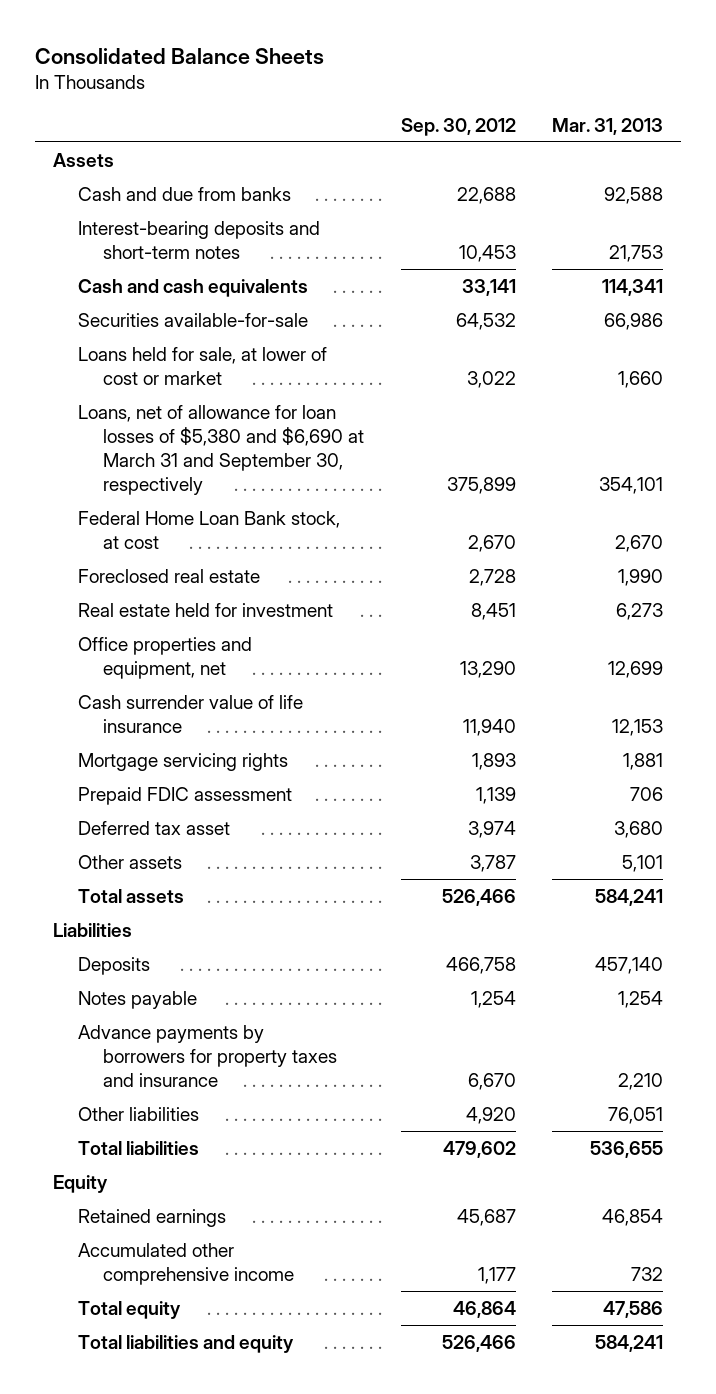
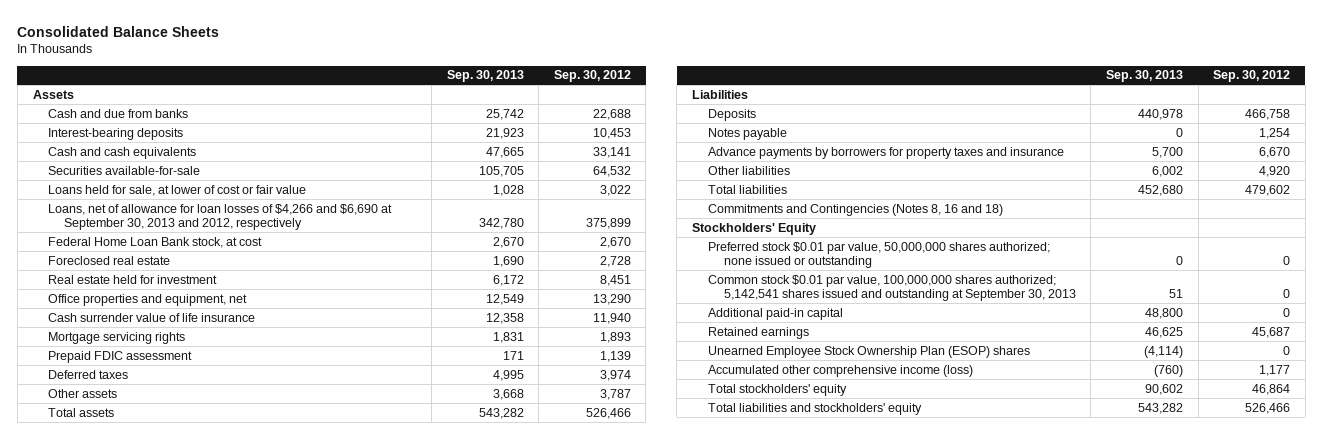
[551,117,663,135] Mar. 31, 2013 -> none
none -> [446,70,524,83] Sep. 30, 2013
[78,220,321,259] Interest-bearing deposits and short-term notes -> [48,127,184,140] Interest-bearing deposits
[78,346,328,385] Loans held for sale, at lower of cost or market -> [48,184,307,196] Loans held for sale, at lower of cost or fair value
[78,404,365,496] Loans, net of allowance for loan losses of $5,380 and $6,690 at March 31 and September 30, respectively -> [48,203,393,230] Loans, net of allowance for loan losses of $4,266 and $6,690 at September 30, 2013 and 2012, respectively
[78,820,231,835] Deferred tax asset -> [48,369,129,379] Deferred taxes
none -> [707,203,1003,216] Commitments and Contingencies (Notes 8, 16 and 18)
[52,1174,108,1193] Equity -> [691,222,816,235] Stockholders' Equity
none -> [707,241,1050,268] Preferred stock $0.01 par value, 50,000,000 shares authorized; none issued or outstanding
none -> [707,274,1076,301] Common stock $0.01 par value, 100,000,000 shares authorized; 5,142,541 shares issued and outstanding at September 30, 2013
none -> [707,307,843,320] Additional paid-in capital
none -> [707,345,1030,358] Unearned Employee Stock Ownership Plan (ESOP) shares
[78,1242,295,1285] Accumulated other comprehensive income -> [707,364,973,377] Accumulated other comprehensive income (loss)
[78,1300,182,1319] Total equity -> [707,383,847,396] Total stockholders' equity
[78,1334,295,1353] Total liabilities and equity -> [707,402,922,415] Total liabilities and stockholders' equity

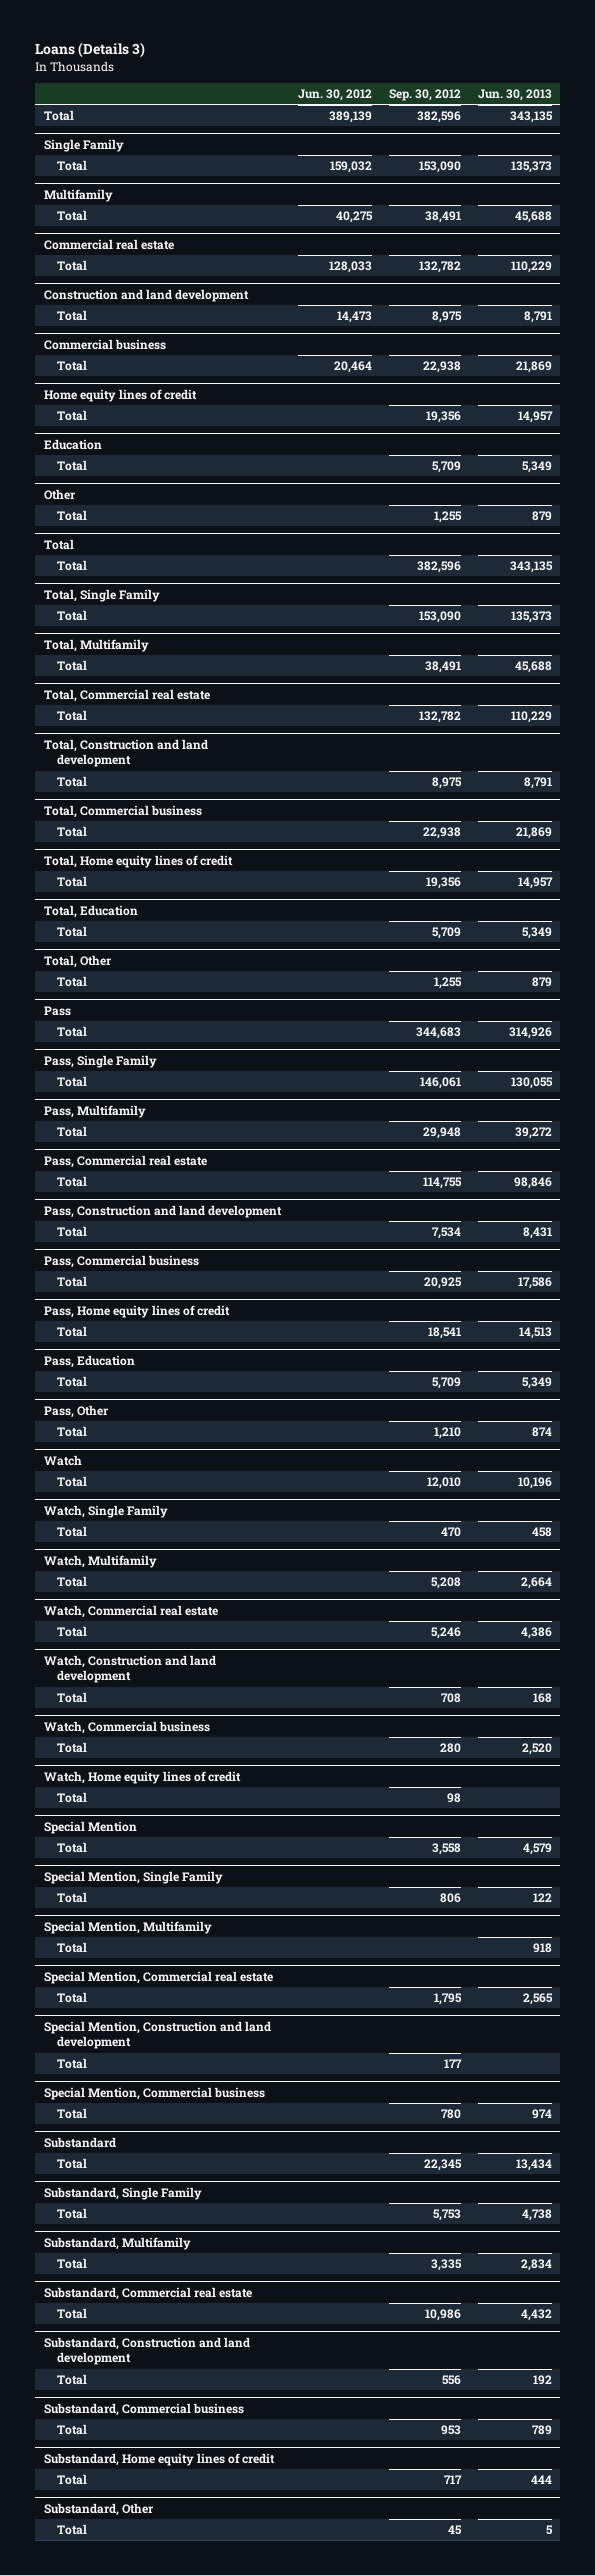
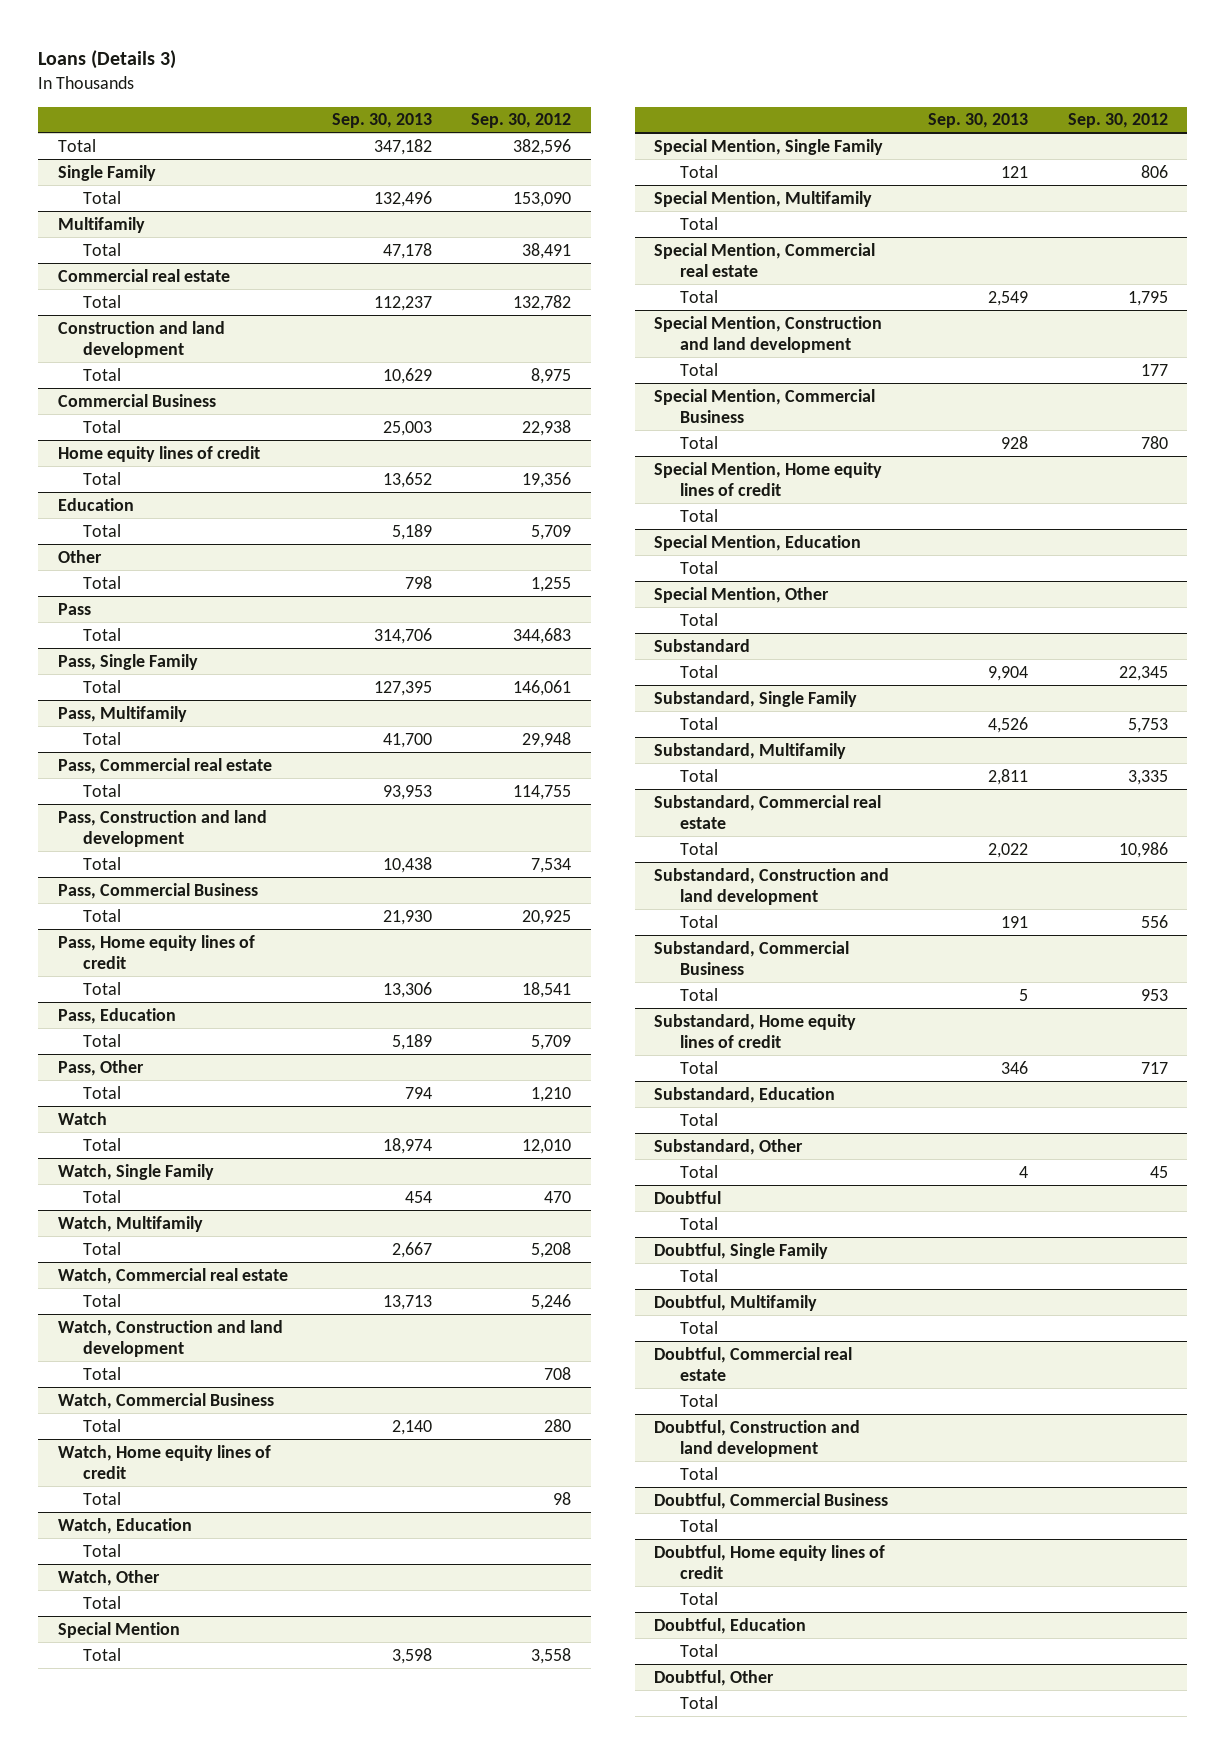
[297,88,372,101] Jun. 30, 2012 -> none
[477,88,552,101] Jun. 30, 2013 -> none
none -> [331,113,432,129] Sep. 30, 2013
[43,338,166,350] Commercial business -> [57,393,216,407] Commercial Business
[43,538,74,550] Total -> none
[56,560,87,572] Total -> none
[43,588,160,602] Total, Single Family -> none
[56,610,87,622] Total -> none
[43,638,149,652] Total, Multifamily -> none
[56,660,87,672] Total -> none
[43,688,210,702] Total, Commercial real estate -> none
[56,710,87,722] Total -> none
[43,738,208,768] Total, Construction and land development -> none
[56,776,87,788] Total -> none
[43,804,202,818] Total, Commercial business -> none
[56,826,87,838] Total -> none
[43,854,233,868] Total, Home equity lines of credit -> none
[56,876,87,888] Total -> none
[43,904,138,918] Total, Education -> none
[56,926,87,938] Total -> none
[43,954,112,968] Total, Other -> none
[56,976,87,988] Total -> none
[43,1254,199,1268] Pass, Commercial business -> [57,882,258,899] Pass, Commercial Business
[43,1720,210,1734] Watch, Commercial business -> [57,1392,274,1409] Watch, Commercial Business
none -> [57,1517,192,1534] Watch, Education
none -> [83,1543,122,1557] Total
none -> [57,1569,160,1586] Watch, Other
none -> [83,1595,122,1609] Total
[43,2086,265,2100] Special Mention, Commercial business -> [654,388,876,423] Special Mention, Commercial Business
none -> [654,461,883,496] Special Mention, Home equity lines of credit
none -> [679,508,718,522] Total
none -> [654,534,862,551] Special Mention, Education
none -> [679,560,718,574] Total
none -> [654,586,830,603] Special Mention, Other
none -> [679,612,718,626] Total
[43,2402,244,2416] Substandard, Commercial business -> [654,940,850,975] Substandard, Commercial Business
none -> [654,1086,836,1103] Substandard, Education
none -> [679,1112,718,1126] Total
none -> [654,1190,722,1204] Doubtful
none -> [679,1216,718,1230] Total
none -> [654,1242,829,1259] Doubtful, Single Family
none -> [679,1268,718,1282] Total
none -> [654,1294,818,1311] Doubtful, Multifamily
none -> [679,1320,718,1334] Total
none -> [654,1346,853,1381] Doubtful, Commercial real estate
none -> [679,1393,718,1407] Total
none -> [654,1419,861,1457] Doubtful, Construction and land development
none -> [679,1466,718,1480] Total
none -> [654,1492,889,1509] Doubtful, Commercial Business
none -> [679,1518,718,1532] Total
none -> [654,1544,886,1579] Doubtful, Home equity lines of credit
none -> [679,1591,718,1605] Total
none -> [654,1617,807,1634] Doubtful, Education
none -> [679,1643,718,1657] Total
none -> [654,1669,775,1686] Doubtful, Other
none -> [679,1695,718,1709] Total

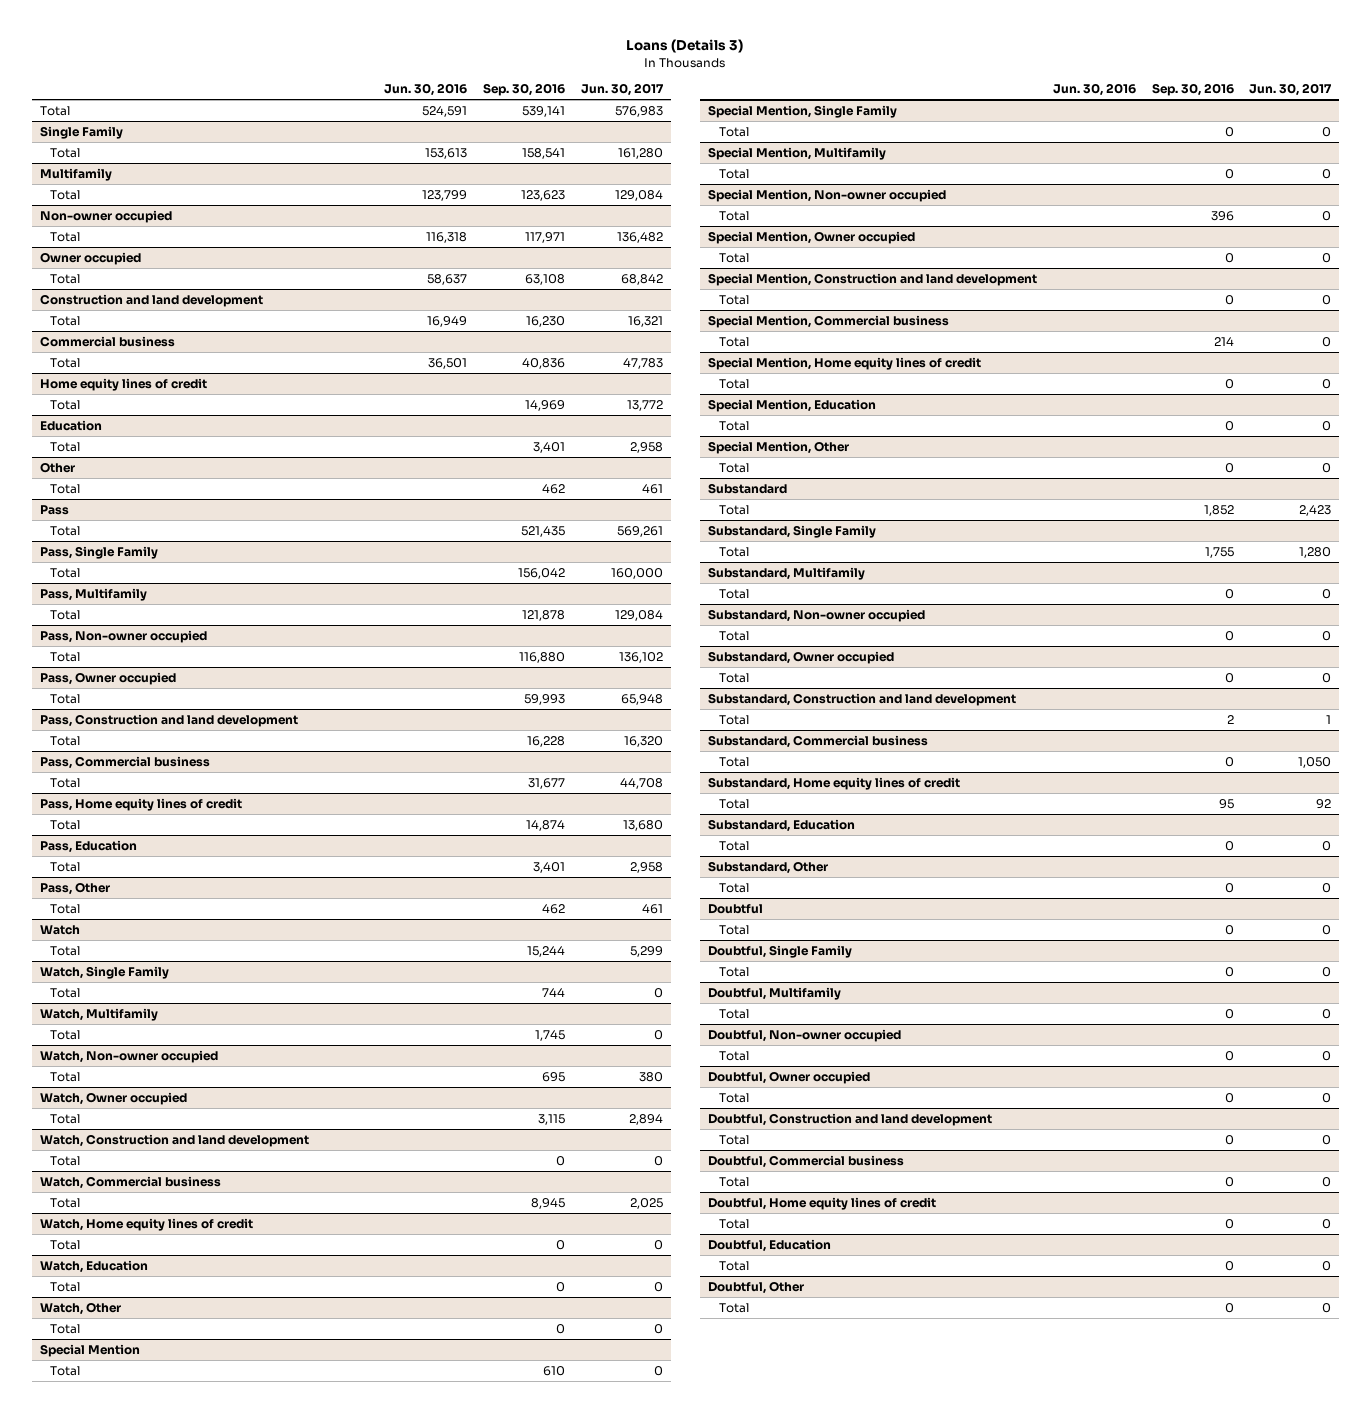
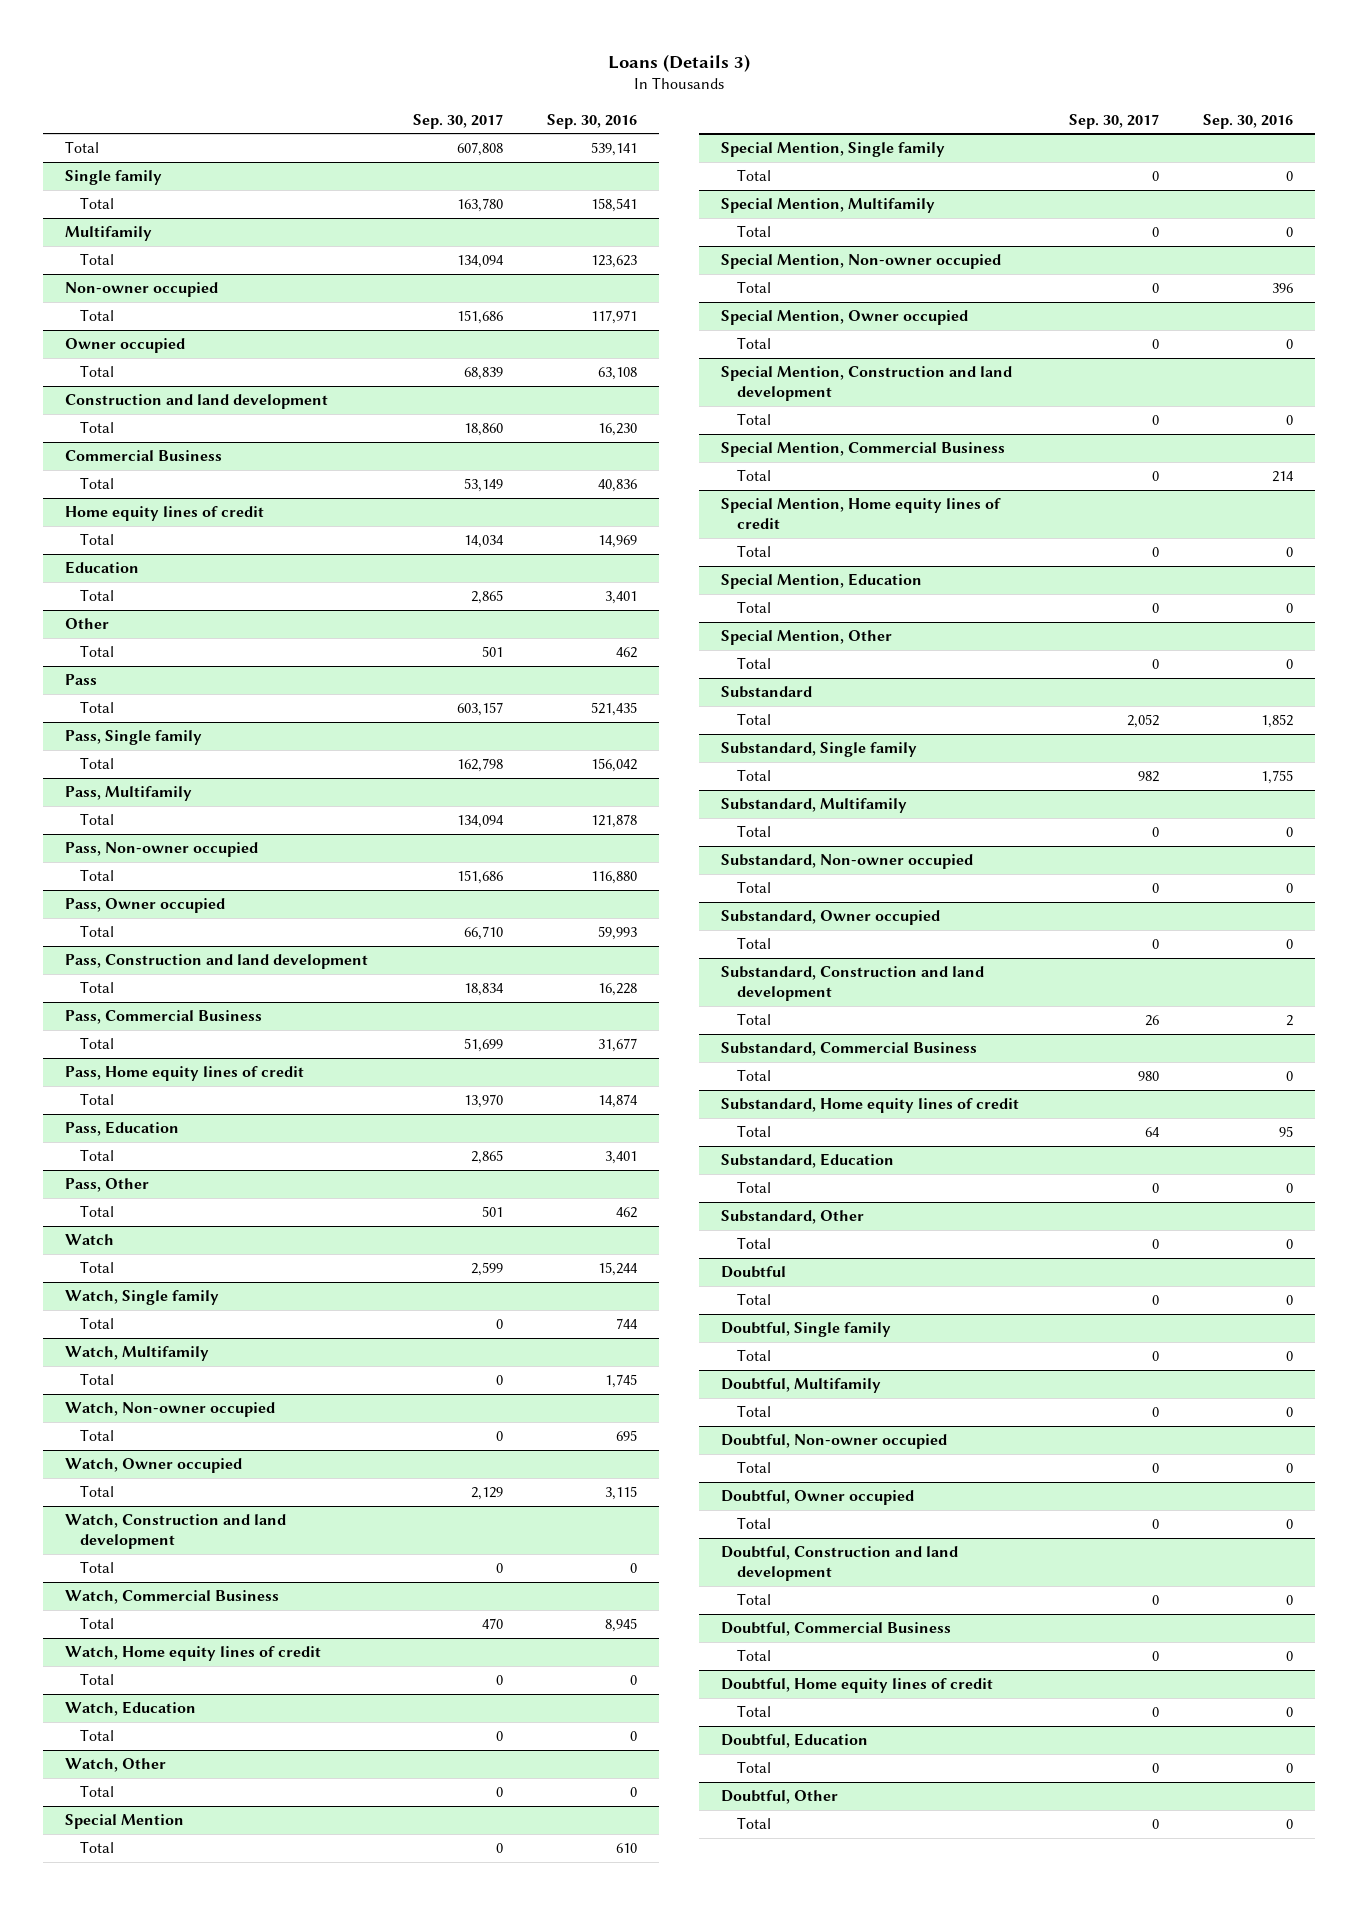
[384,83,468,97] Jun. 30, 2016 -> none
[580,83,664,97] Jun. 30, 2017 -> none
none -> [412,113,503,129] Sep. 30, 2017
[39,125,123,139] Single Family -> [65,170,163,186] Single family
[39,335,175,347] Commercial business -> [65,450,223,462] Commercial Business
[39,545,158,559] Pass, Single Family -> [65,730,203,746] Pass, Single family
[39,755,210,769] Pass, Commercial business -> [65,1010,263,1025] Pass, Commercial Business
[39,965,169,979] Watch, Single Family -> [65,1290,220,1306] Watch, Single family
[39,1175,221,1189] Watch, Commercial business -> [65,1590,280,1605] Watch, Commercial Business
[708,104,898,118] Special Mention, Single Family -> [721,142,946,158] Special Mention, Single family
[708,314,950,328] Special Mention, Commercial business -> [721,442,1006,458] Special Mention, Commercial Business
[708,524,877,538] Substandard, Single Family -> [721,742,918,758] Substandard, Single family
[708,734,929,748] Substandard, Commercial business -> [721,1042,978,1057] Substandard, Commercial Business
[708,944,853,958] Doubtful, Single Family -> [721,1322,892,1338] Doubtful, Single family
[708,1154,905,1168] Doubtful, Commercial business -> [721,1622,952,1637] Doubtful, Commercial Business

